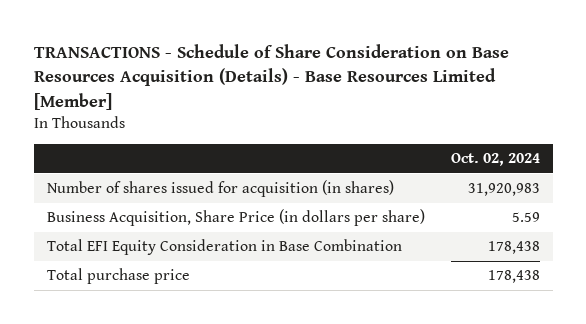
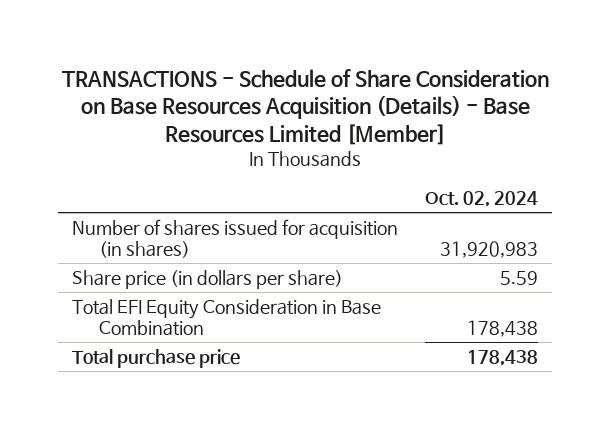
[46,209,425,227] Business Acquisition, Share Price (in dollars per share) -> [71,270,343,290] Share price (in dollars per share)

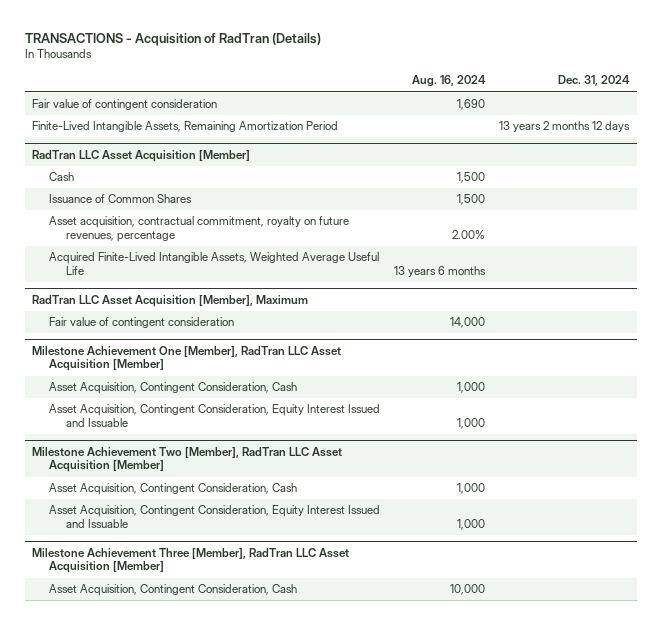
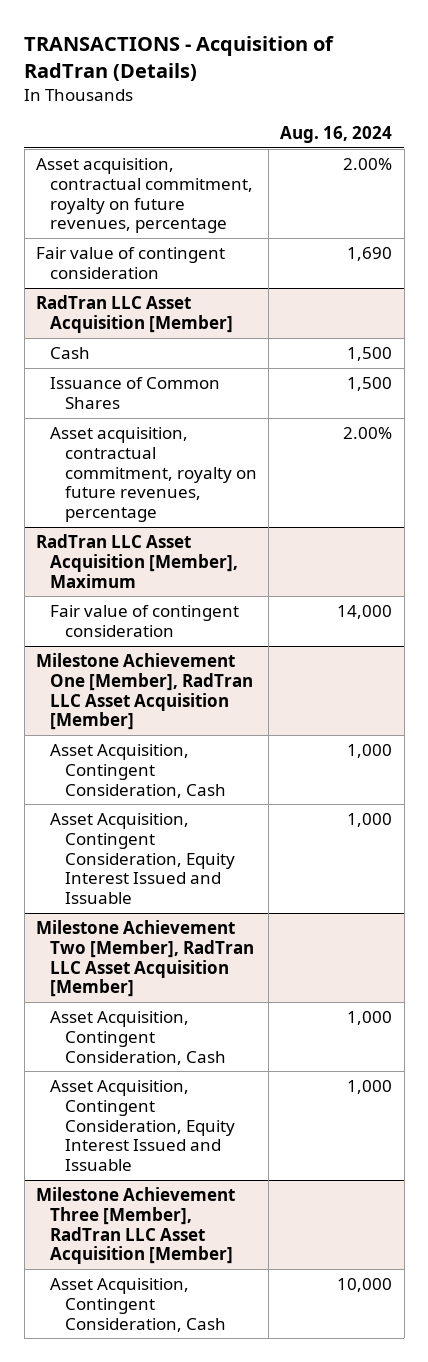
[558,75,631,87] Dec. 31, 2024 -> none
none -> [36,158,254,234] Asset acquisition, contractual commitment, royalty on future revenues, percentage
[32,121,339,133] Finite-Lived Intangible Assets, Remaining Amortization Period -> none
[49,252,380,275] Acquired Finite-Lived Intangible Assets, Weighted Average Useful Life -> none

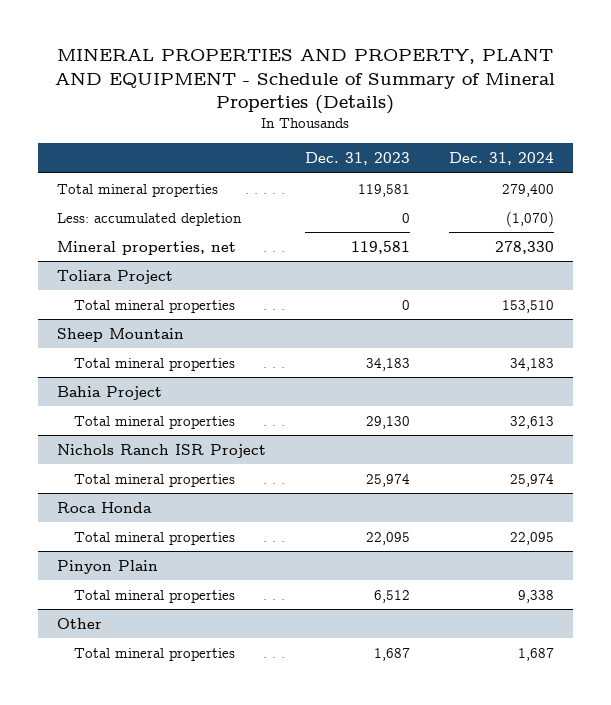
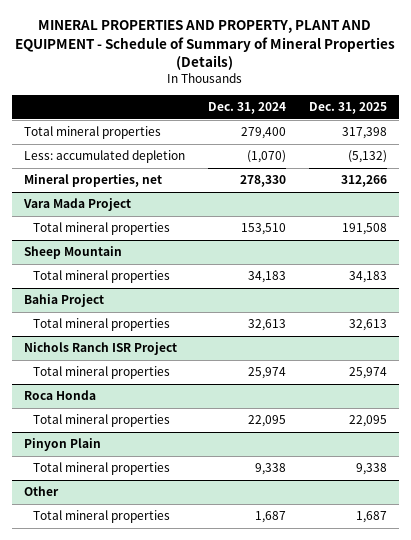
[304,152,410,166] Dec. 31, 2023 -> none
none -> [309,102,388,115] Dec. 31, 2025
[57,269,174,284] Toliara Project -> [22,198,131,212] Vara Mada Project

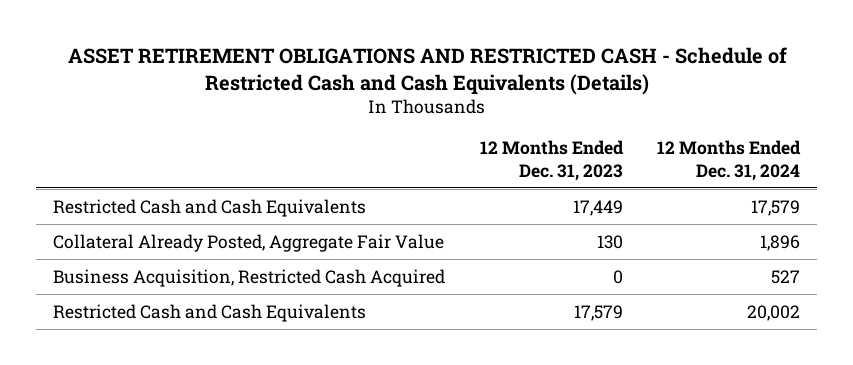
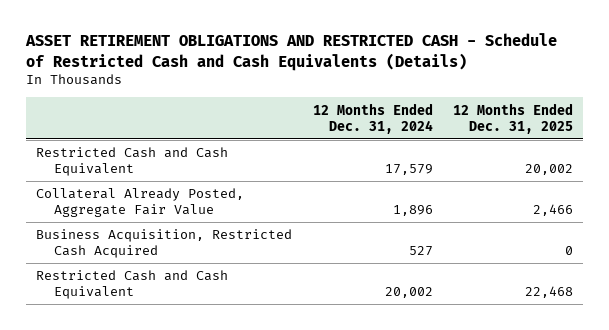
[479,140,624,181] 12 Months Ended Dec. 31, 2023 -> none
none -> [453,102,574,134] 12 Months Ended Dec. 31, 2025
[53,198,367,217] Restricted Cash and Cash Equivalents -> [36,147,229,177] Restricted Cash and Cash Equivalent
[53,303,367,322] Restricted Cash and Cash Equivalents -> [36,270,229,300] Restricted Cash and Cash Equivalent

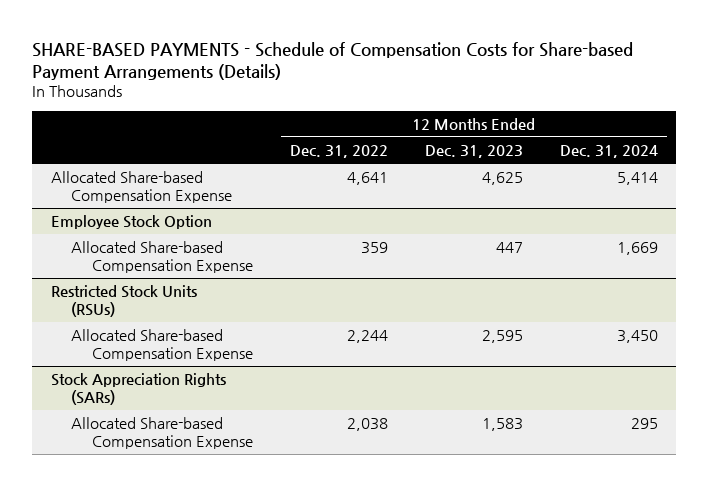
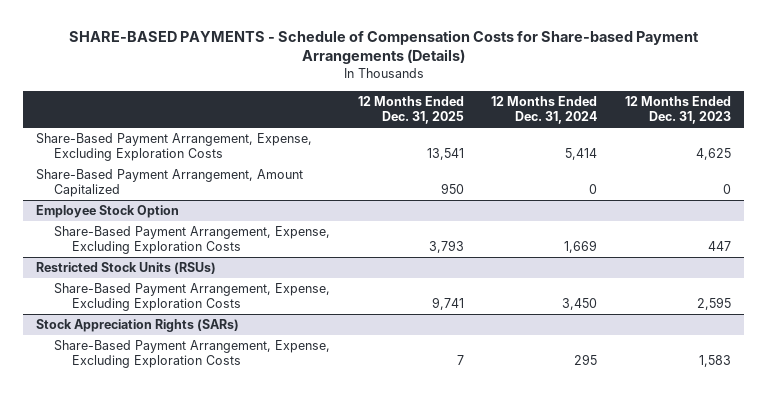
[289,144,388,158] Dec. 31, 2022 -> none
none -> [357,96,464,124] 12 Months Ended Dec. 31, 2025
[50,171,233,203] Allocated Share-based Compensation Expense -> [36,133,313,162] Share-Based Payment Arrangement, Expense, Excluding Exploration Costs
none -> [36,169,304,198] Share-Based Payment Arrangement, Amount Capitalized
[71,241,253,273] Allocated Share-based Compensation Expense -> [54,226,331,255] Share-Based Payment Arrangement, Expense, Excluding Exploration Costs
[71,329,253,361] Allocated Share-based Compensation Expense -> [54,283,331,312] Share-Based Payment Arrangement, Expense, Excluding Exploration Costs
[71,417,253,449] Allocated Share-based Compensation Expense -> [54,340,331,369] Share-Based Payment Arrangement, Expense, Excluding Exploration Costs

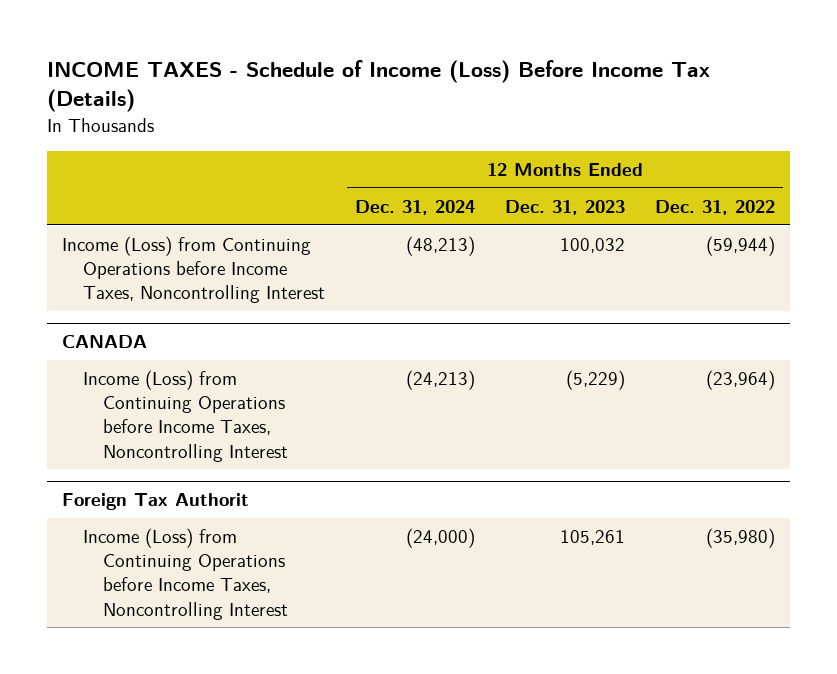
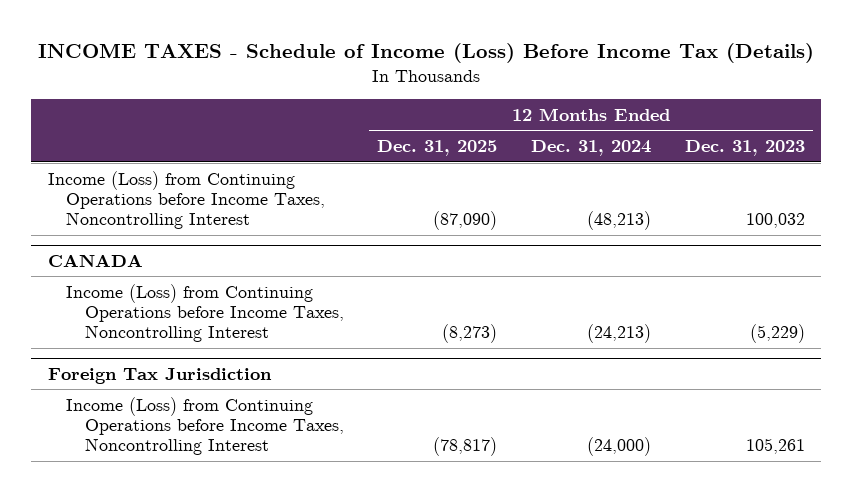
[655,200,776,216] Dec. 31, 2022 -> none
none -> [377,140,498,157] Dec. 31, 2025
[62,493,250,511] Foreign Tax Authorit -> [48,367,273,384] Foreign Tax Jurisdiction

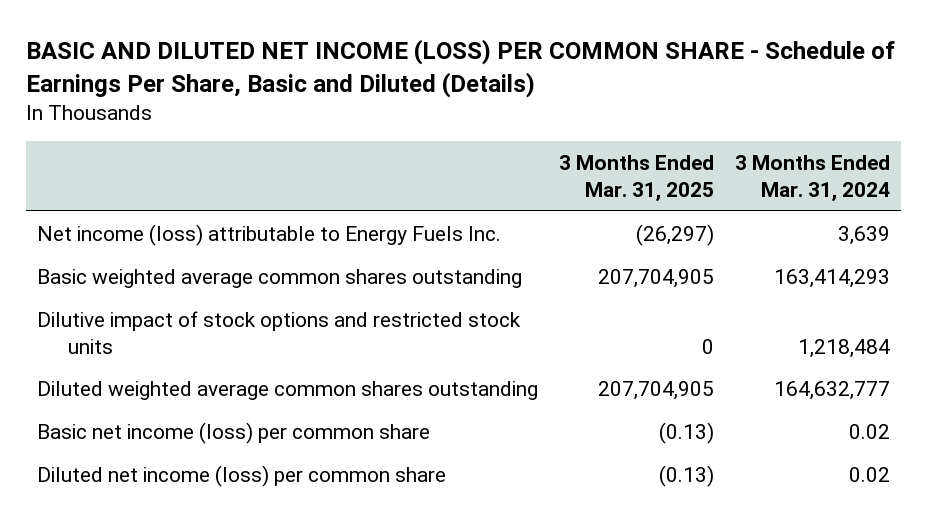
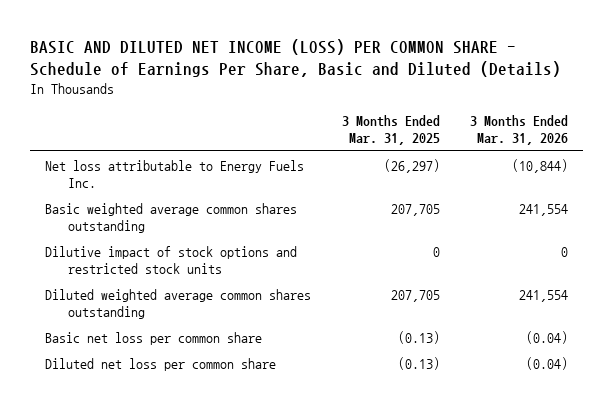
[735,155,891,202] 3 Months Ended Mar. 31, 2024 -> none
none -> [470,115,569,146] 3 Months Ended Mar. 31, 2026
[36,223,501,246] Net income (loss) attributable to Energy Fuels Inc. -> [45,159,305,188] Net loss attributable to Energy Fuels Inc.
[598,268,715,288] 207,704,905 -> [390,203,440,216] 207,705
[598,380,715,400] 207,704,905 -> [390,289,440,302] 207,705
[36,421,430,444] Basic net income (loss) per common share -> [45,331,263,345] Basic net loss per common share
[36,464,446,487] Diluted net income (loss) per common share -> [45,357,277,371] Diluted net loss per common share

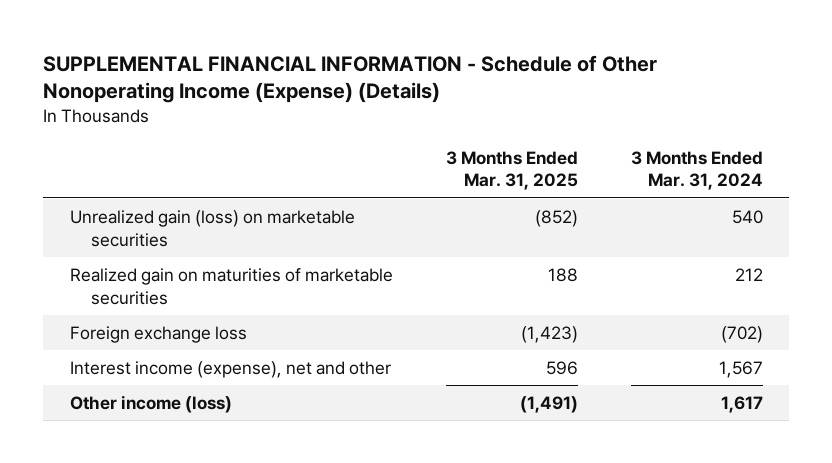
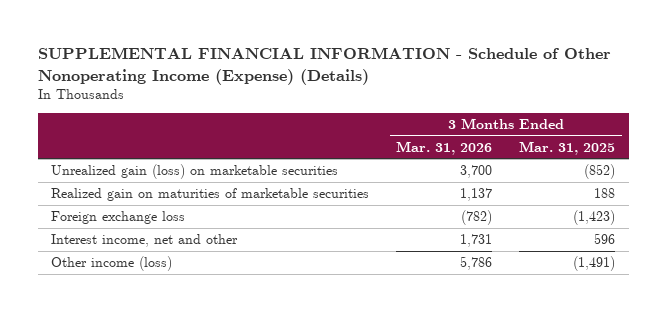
[630,150,763,191] 3 Months Ended Mar. 31, 2024 -> none
none -> [396,140,493,155] Mar. 31, 2026
[69,360,391,378] Interest income (expense), net and other -> [51,234,239,248] Interest income, net and other

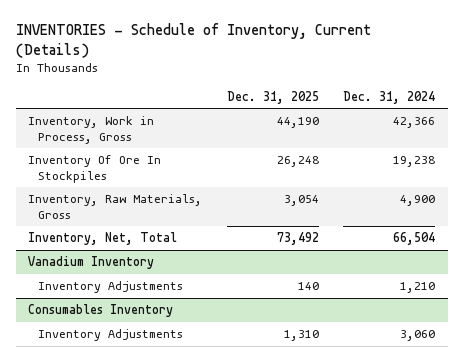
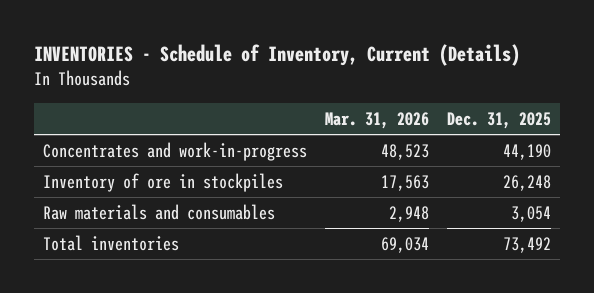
[343,90,436,104] Dec. 31, 2024 -> none
none -> [324,111,429,129] Mar. 31, 2026
[27,256,154,270] Vanadium Inventory -> none
[37,281,183,294] Inventory Adjustments -> none
[27,304,173,318] Consumables Inventory -> none
[37,329,183,342] Inventory Adjustments -> none
[27,116,154,144] Inventory, Work in Process, Gross -> [42,141,307,161] Concentrates and work-in-progress
[27,155,161,183] Inventory Of Ore In Stockpiles -> [42,172,283,192] Inventory of ore in stockpiles
[27,194,202,219] Inventory, Raw Materials, Gross -> [42,203,275,220] Raw materials and consumables
[27,232,177,246] Inventory, Net, Total -> [42,234,179,251] Total inventories

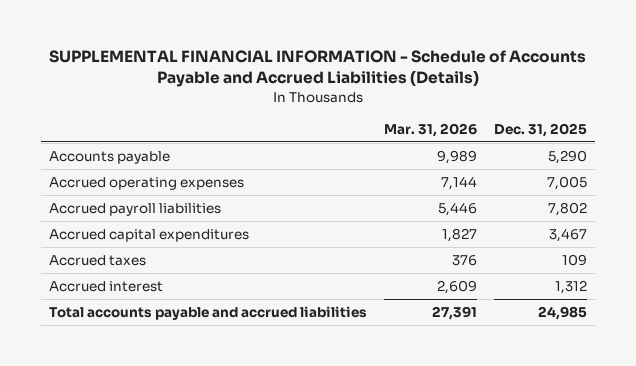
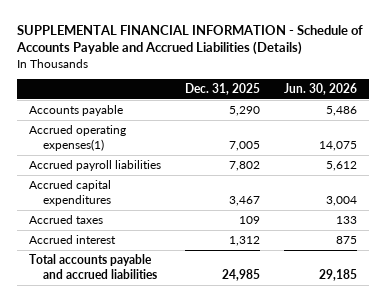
[383,122,477,137] Mar. 31, 2026 -> none
none -> [284,82,358,95] Jun. 30, 2026
[49,177,245,191] Accrued operating expenses -> [28,125,126,151] Accrued operating expenses(1)

